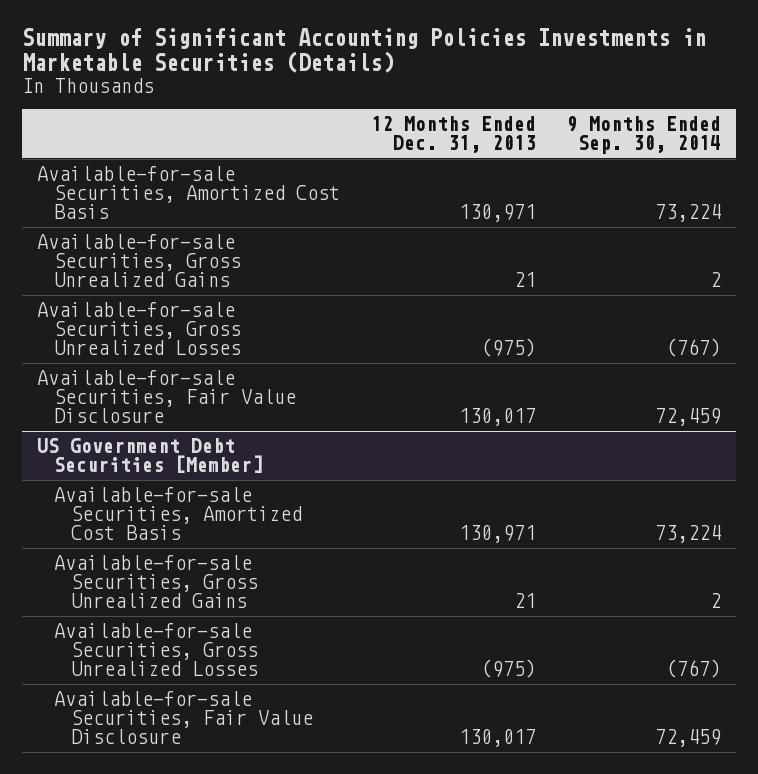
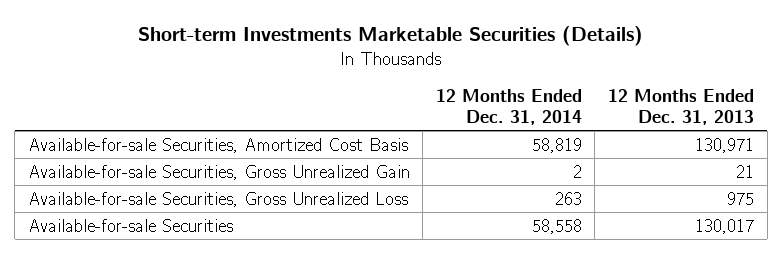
[21,28,706,74] Summary of Significant Accounting Policies Investments in Marketable Securities (Details) -> [137,26,643,47] Short-term Investments Marketable Securities (Details)
[566,116,721,155] 9 Months Ended Sep. 30, 2014 -> none
none -> [435,88,582,125] 12 Months Ended Dec. 31, 2014
[37,438,264,474] US Government Debt Securities [Member] -> none
[54,487,303,541] Available-for-sale Securities, Amortized Cost Basis -> none
[54,555,259,609] Available-for-sale Securities, Gross Unrealized Gains -> none
[54,623,259,677] Available-for-sale Securities, Gross Unrealized Losses -> none
[54,691,314,745] Available-for-sale Securities, Fair Value Disclosure -> none
[37,234,242,288] Available-for-sale Securities, Gross Unrealized Gains -> [27,164,410,180] Available-for-sale Securities, Gross Unrealized Gain
[37,302,242,356] Available-for-sale Securities, Gross Unrealized Losses -> [27,191,408,207] Available-for-sale Securities, Gross Unrealized Loss
[480,338,536,358] (975) -> [727,191,755,205] 975
[37,370,297,424] Available-for-sale Securities, Fair Value Disclosure -> [27,218,233,232] Available-for-sale Securities

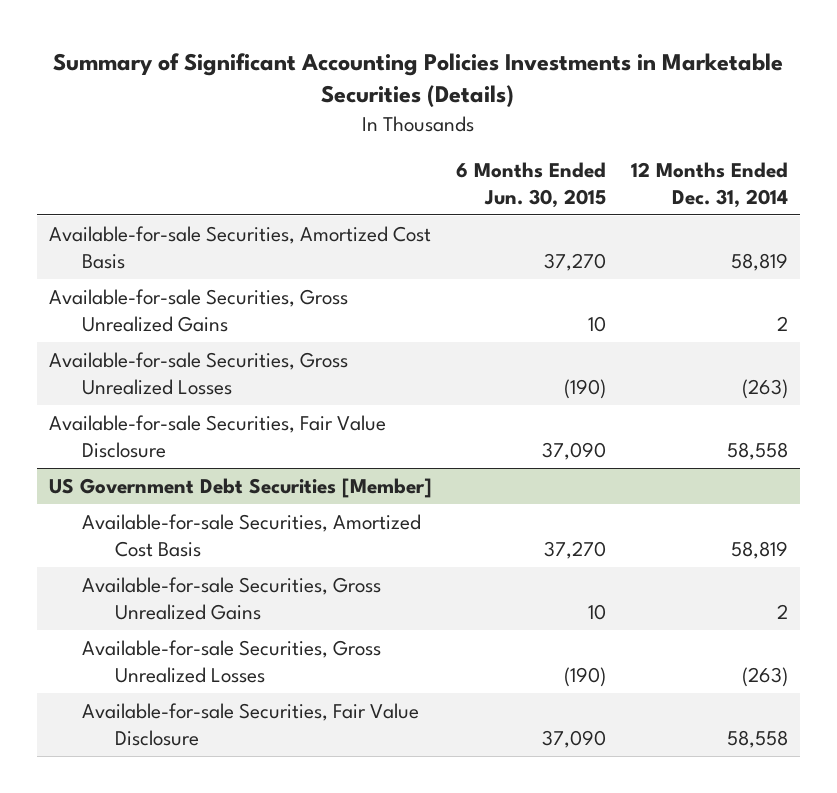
[137,26,643,47] Short-term Investments Marketable Securities (Details) -> [53,52,784,108] Summary of Significant Accounting Policies Investments in Marketable Securities (Details)
[608,88,755,125] 12 Months Ended Dec. 31, 2013 -> none
none -> [456,162,607,208] 6 Months Ended Jun. 30, 2015
[27,164,410,180] Available-for-sale Securities, Gross Unrealized Gain -> [49,289,349,332] Available-for-sale Securities, Gross Unrealized Gains
[27,191,408,207] Available-for-sale Securities, Gross Unrealized Loss -> [49,352,349,395] Available-for-sale Securities, Gross Unrealized Losses
[554,191,582,205] 263 -> [741,378,788,399] (263)
[27,218,233,232] Available-for-sale Securities -> [49,415,387,458] Available-for-sale Securities, Fair Value Disclosure
none -> [49,478,433,499] US Government Debt Securities [Member]
none -> [82,514,422,557] Available-for-sale Securities, Amortized Cost Basis
none -> [82,577,382,620] Available-for-sale Securities, Gross Unrealized Gains
none -> [82,640,382,683] Available-for-sale Securities, Gross Unrealized Losses
none -> [82,703,420,746] Available-for-sale Securities, Fair Value Disclosure

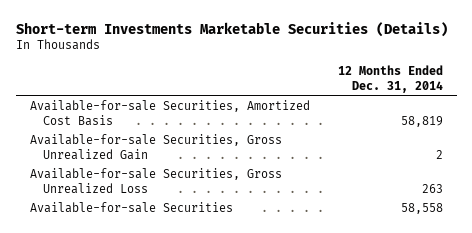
[53,52,784,108] Summary of Significant Accounting Policies Investments in Marketable Securities (Details) -> [15,21,448,37] Short-term Investments Marketable Securities (Details)
[456,162,607,208] 6 Months Ended Jun. 30, 2015 -> none
[49,478,433,499] US Government Debt Securities [Member] -> none
[82,514,422,557] Available-for-sale Securities, Amortized Cost Basis -> none
[82,577,382,620] Available-for-sale Securities, Gross Unrealized Gains -> none
[82,640,382,683] Available-for-sale Securities, Gross Unrealized Losses -> none
[82,703,420,746] Available-for-sale Securities, Fair Value Disclosure -> none
[49,289,349,332] Available-for-sale Securities, Gross Unrealized Gains -> [29,133,282,160] Available-for-sale Securities, Gross Unrealized Gain
[49,352,349,395] Available-for-sale Securities, Gross Unrealized Losses -> [29,167,282,194] Available-for-sale Securities, Gross Unrealized Loss
[741,378,788,399] (263) -> [421,183,443,193] 263
[49,415,387,458] Available-for-sale Securities, Fair Value Disclosure -> [29,201,233,213] Available-for-sale Securities

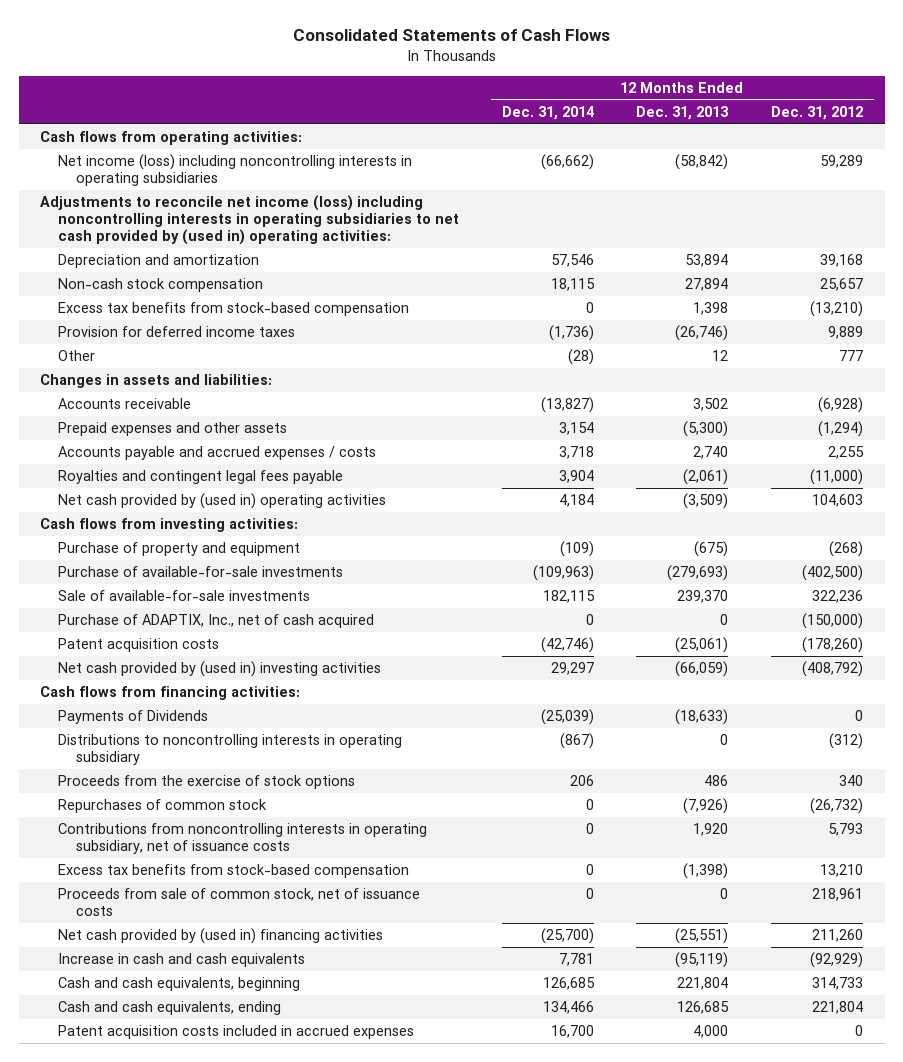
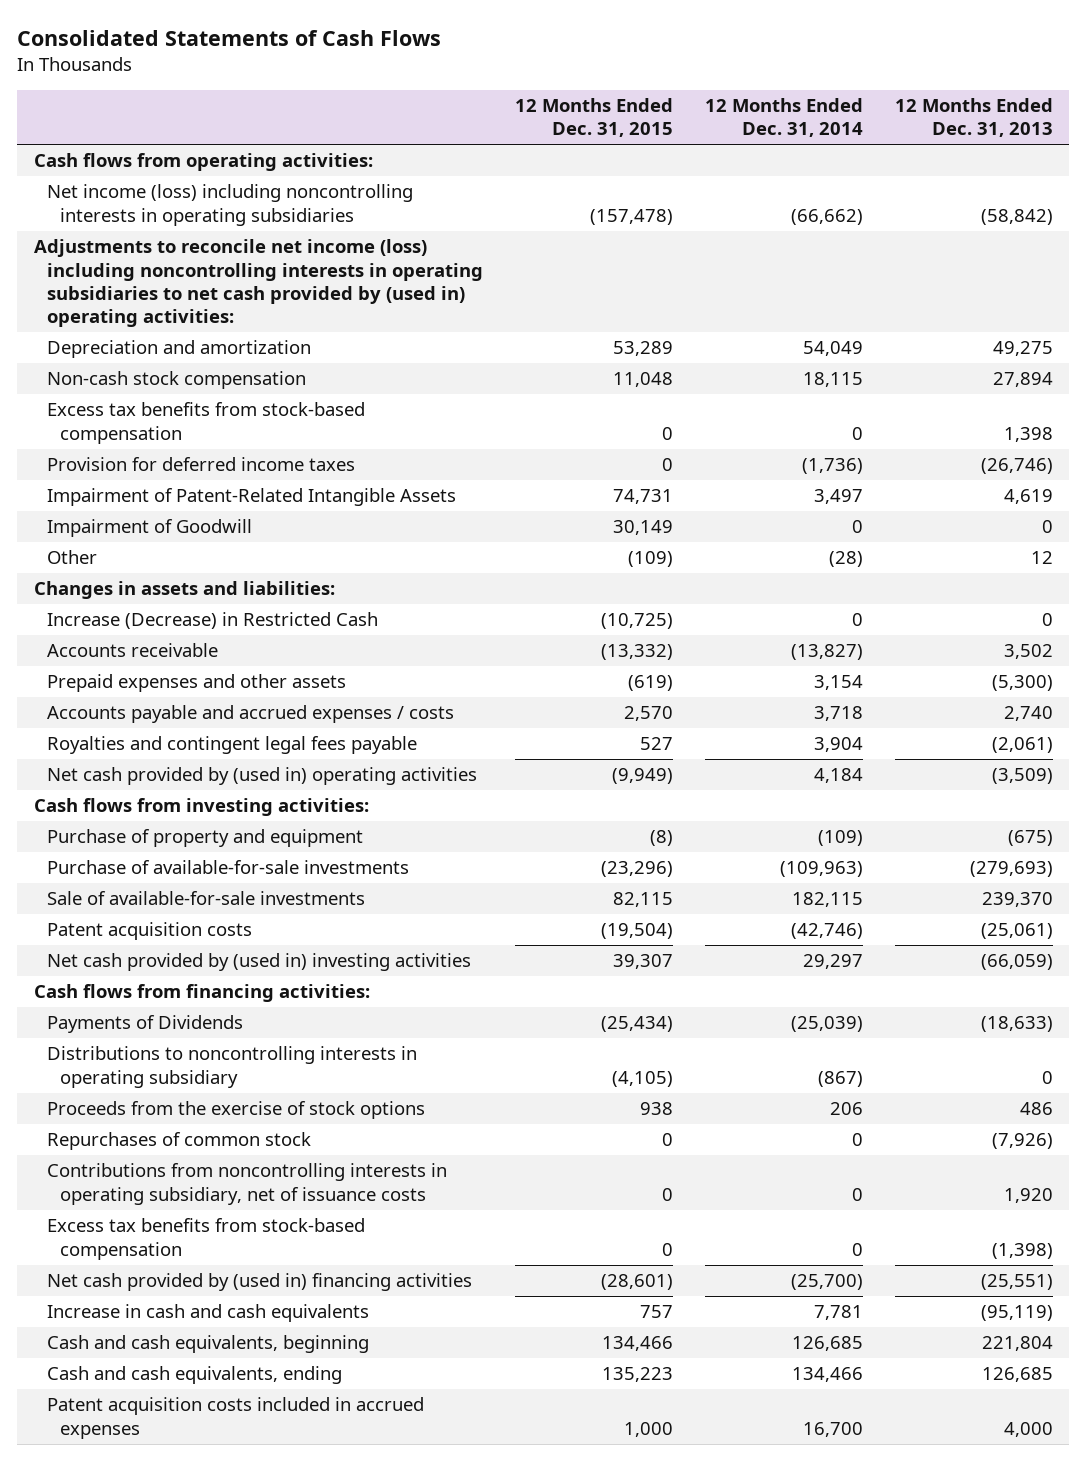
[771,106,864,121] Dec. 31, 2012 -> none
none -> [515,98,674,138] 12 Months Ended Dec. 31, 2015
[550,254,594,268] 57,546 -> [803,341,864,357] 54,049
[685,254,729,268] 53,894 -> [993,341,1054,357] 49,275
none -> [46,488,456,507] Impairment of Patent-Related Intangible Assets
none -> [46,519,252,538] Impairment of Goodwill
none -> [46,612,378,630] Increase (Decrease) in Restricted Cash
[57,614,374,629] Purchase of ADAPTIX, Inc., net of cash acquired -> none
[57,888,420,917] Proceeds from sale of common stock, net of issuance costs -> none

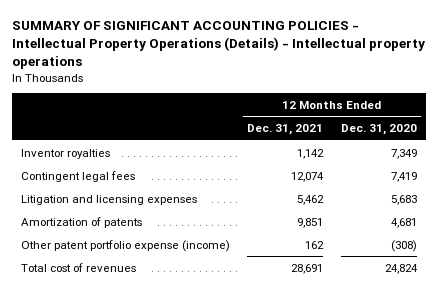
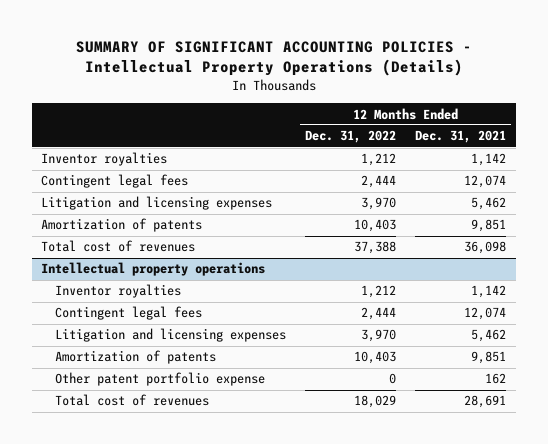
[11,20,425,69] SUMMARY OF SIGNIFICANT ACCOUNTING POLICIES - Intellectual Property Operations (Details) - Intellectual property operations -> [75,41,472,77] SUMMARY OF SIGNIFICANT ACCOUNTING POLICIES - Intellectual Property Operations (Details)
[341,124,418,136] Dec. 31, 2020 -> none
none -> [304,130,396,144] Dec. 31, 2022
none -> [41,240,196,253] Total cost of revenues
none -> [41,262,266,277] Intellectual property operations
none -> [54,284,181,299] Inventor royalties
none -> [54,306,202,321] Contingent legal fees
none -> [54,328,286,343] Litigation and licensing expenses
none -> [54,350,216,365] Amortization of patents
[20,239,230,252] Other patent portfolio expense (income) -> [54,372,265,387] Other patent portfolio expense

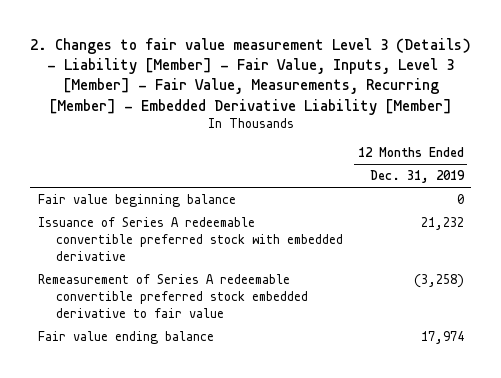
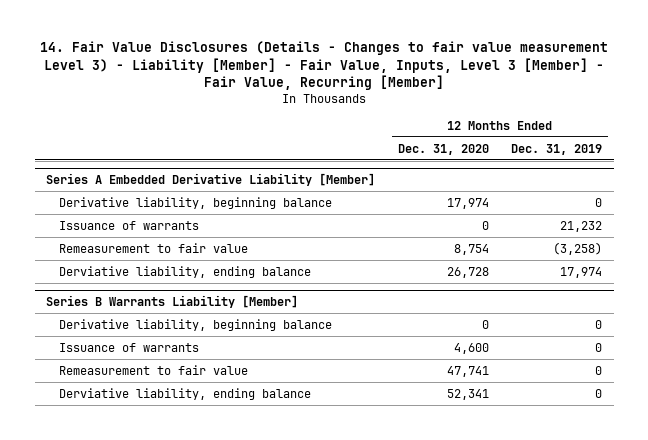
[29,38,471,115] 2. Changes to fair value measurement Level 3 (Details) - Liability [Member] - Fair Value, Inputs, Level 3 [Member] - Fair Value, Measurements, Recurring [Member] - Embedded Derivative Liability [Member] -> [40,41,609,91] 14. Fair Value Disclosures (Details - Changes to fair value measurement Level 3) - Liability [Member] - Fair Value, Inputs, Level 3 [Member] - Fair Value, Recurring [Member]
none -> [397,143,489,155] Dec. 31, 2020
none -> [46,172,376,186] Series A Embedded Derivative Liability [Member]
[37,194,236,208] Fair value beginning balance -> [58,196,332,209] Derivative liability, beginning balance
[37,217,343,261] Issuance of Series A redeemable convertible preferred stock with embedded derivative -> [58,220,199,230] Issuance of warrants
[37,274,308,318] Remeasurement of Series A redeemable convertible preferred stock embedded derivative to fair value -> [58,242,248,253] Remeasurement to fair value
[37,331,214,345] Fair value ending balance -> [58,265,311,278] Derviative liability, ending balance
none -> [46,294,299,308] Series B Warrants Liability [Member]
none -> [58,318,332,331] Derivative liability, beginning balance
none -> [58,342,199,352] Issuance of warrants
none -> [58,364,248,375] Remeasurement to fair value
none -> [58,387,311,400] Derviative liability, ending balance

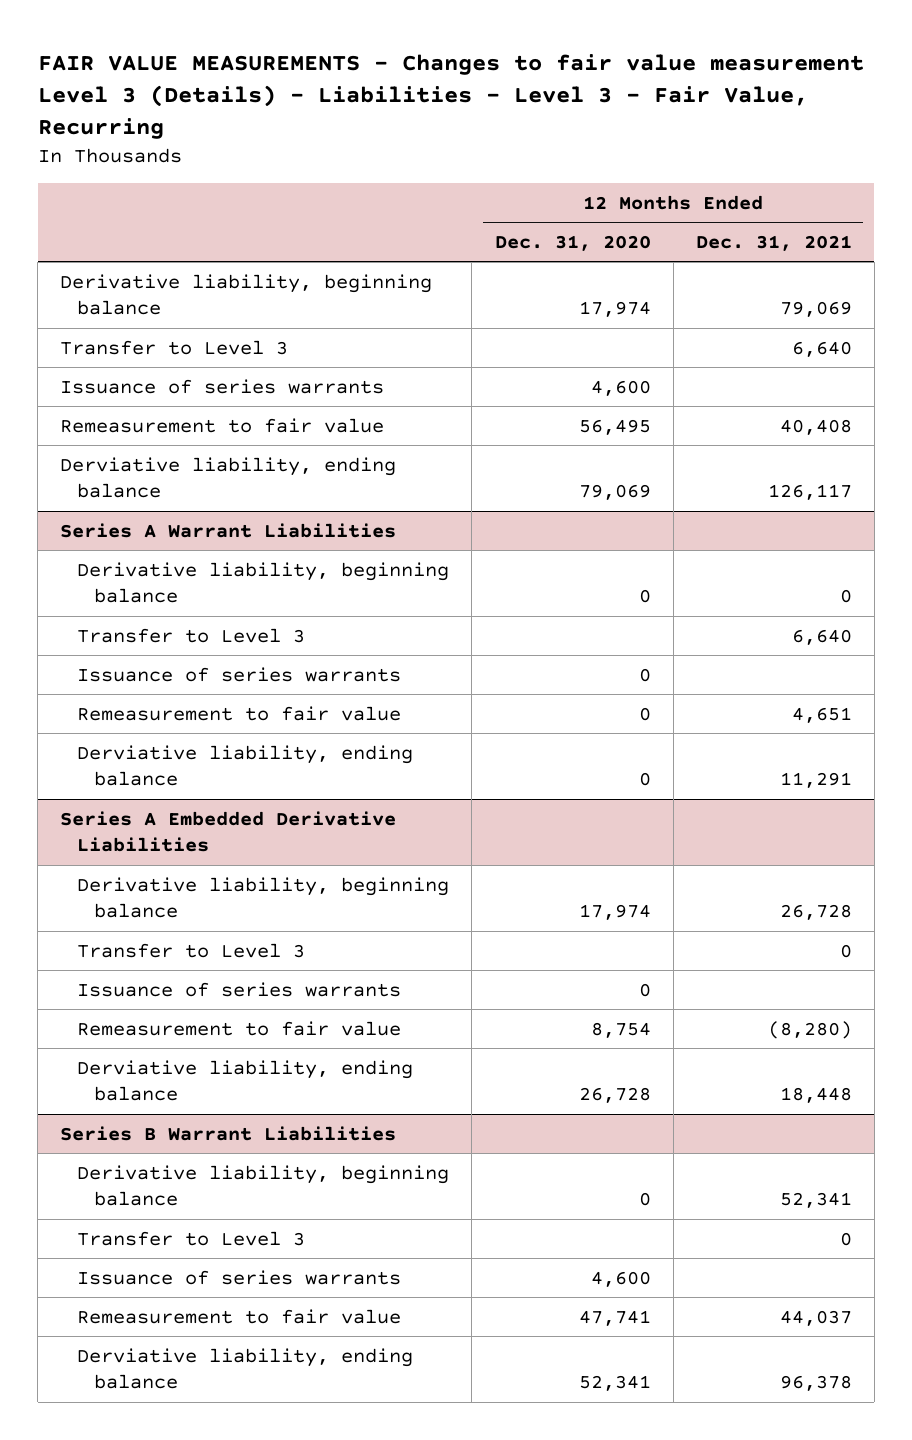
[40,41,609,91] 14. Fair Value Disclosures (Details - Changes to fair value measurement Level 3) - Liability [Member] - Fair Value, Inputs, Level 3 [Member] - Fair Value, Recurring [Member] -> [37,53,864,140] FAIR VALUE MEASUREMENTS - Changes to fair value measurement Level 3 (Details) - Liabilities - Level 3 - Fair Value, Recurring
[511,143,603,155] Dec. 31, 2019 -> none
none -> [695,234,852,251] Dec. 31, 2021
[46,172,376,186] Series A Embedded Derivative Liability [Member] -> none
none -> [60,339,289,355] Transfer to Level 3
[58,220,199,230] Issuance of warrants -> [60,378,385,394] Issuance of series warrants
[481,220,489,230] 0 -> [590,379,651,396] 4,600
none -> [60,417,385,433] Remeasurement to fair value
none -> [60,456,397,499] Derviative liability, ending balance
none -> [60,522,397,538] Series A Warrant Liabilities
none -> [77,561,450,604] Derivative liability, beginning balance
none -> [77,627,306,643] Transfer to Level 3
none -> [77,666,402,682] Issuance of series warrants
none -> [77,705,402,721] Remeasurement to fair value
none -> [77,744,414,787] Derviative liability, ending balance
none -> [60,810,397,853] Series A Embedded Derivative Liabilities
none -> [77,876,450,919] Derivative liability, beginning balance
none -> [77,942,306,958] Transfer to Level 3
none -> [77,981,402,997] Issuance of series warrants
[46,294,299,308] Series B Warrants Liability [Member] -> [60,1125,397,1141] Series B Warrant Liabilities
none -> [77,1230,306,1246] Transfer to Level 3
[58,342,199,352] Issuance of warrants -> [77,1269,402,1285] Issuance of series warrants

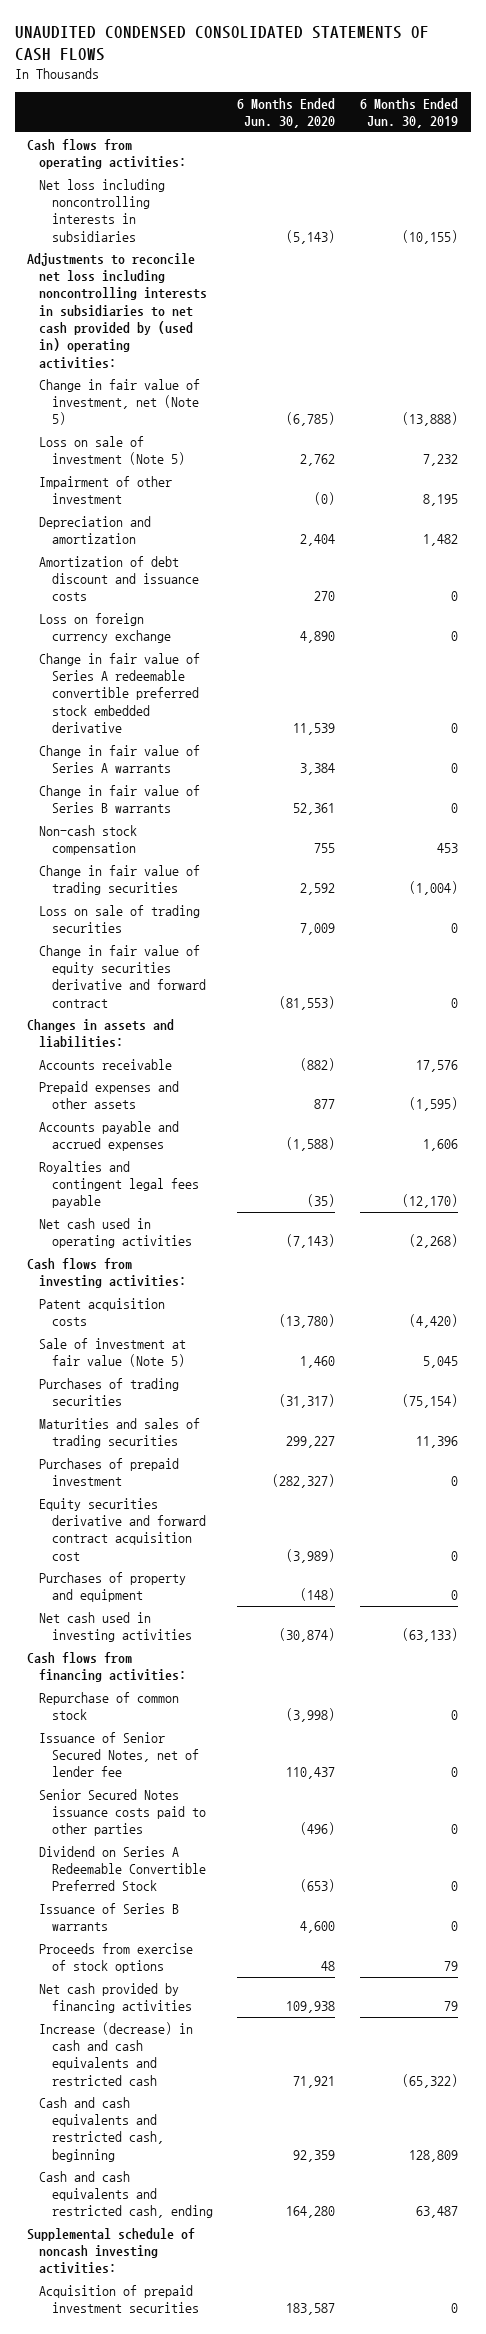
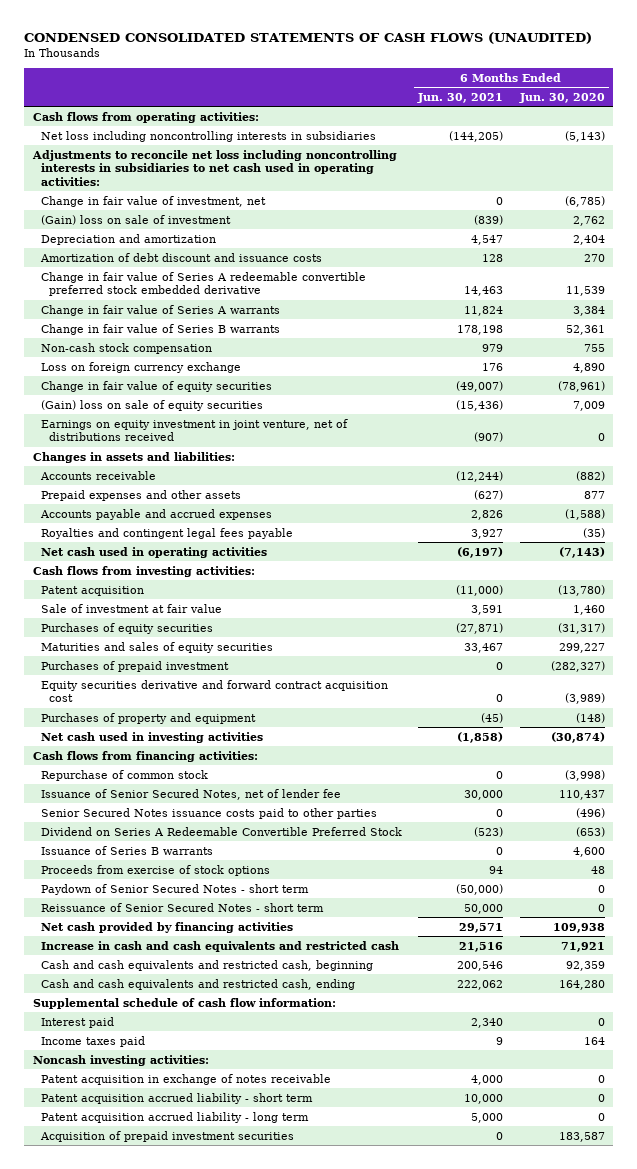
[14,25,429,61] UNAUDITED CONDENSED CONSOLIDATED STATEMENTS OF CASH FLOWS -> [24,31,593,44] CONDENSED CONSOLIDATED STATEMENTS OF CASH FLOWS (UNAUDITED)
[360,97,459,129] 6 Months Ended Jun. 30, 2019 -> none
none -> [417,92,504,103] Jun. 30, 2021
[39,475,173,505] Impairment of other investment -> none
[27,252,208,369] Adjustments to reconcile net loss including noncontrolling interests in subsidiaries to net cash provided by (used in) operating activities: -> [31,149,397,186] Adjustments to reconcile net loss including noncontrolling interests in subsidiaries to net cash used in operating activities:
[39,378,201,426] Change in fair value of investment, net (Note 5) -> [40,195,266,207] Change in fair value of investment, net
[39,435,185,466] Loss on sale of investment (Note 5) -> [40,214,231,225] (Gain) loss on sale of investment
[39,944,206,1008] Change in fair value of equity securities derivative and forward contract -> none
[39,612,171,644] Loss on foreign currency exchange -> [40,361,241,373] Loss on foreign currency exchange
[39,864,201,896] Change in fair value of trading securities -> [40,380,272,392] Change in fair value of equity securities
[300,883,336,896] 2,592 -> [557,380,605,392] (78,961)
[39,904,201,934] Loss on sale of trading securities -> [40,399,263,411] (Gain) loss on sale of equity securities
none -> [40,418,348,442] Earnings on equity investment in joint venture, net of distributions received
[39,1297,166,1327] Patent acquisition costs -> [40,585,144,596] Patent acquisition
[39,1337,187,1368] Sale of investment at fair value (Note 5) -> [40,603,222,613] Sale of investment at fair value
[39,1377,180,1407] Purchases of trading securities -> [40,622,213,634] Purchases of equity securities
[39,1417,201,1449] Maturities and sales of trading securities -> [40,641,273,653] Maturities and sales of equity securities
none -> [40,883,309,895] Paydown of Senior Secured Notes - short term
none -> [40,902,324,912] Reissuance of Senior Secured Notes - short term
[39,2021,194,2086] Increase (decrease) in cash and cash equivalents and restricted cash -> [40,940,399,952] Increase in cash and cash equivalents and restricted cash
[27,2227,196,2275] Supplemental schedule of noncash investing activities: -> [32,997,336,1009] Supplemental schedule of cash flow information:
none -> [40,1016,114,1028] Interest paid
none -> [40,1035,145,1047] Income taxes paid
none -> [32,1054,209,1066] Noncash investing activities:
none -> [40,1073,331,1085] Patent acquisition in exchange of notes receivable
none -> [40,1092,313,1104] Patent acquisition accrued liability - short term
none -> [40,1111,309,1123] Patent acquisition accrued liability - long term

